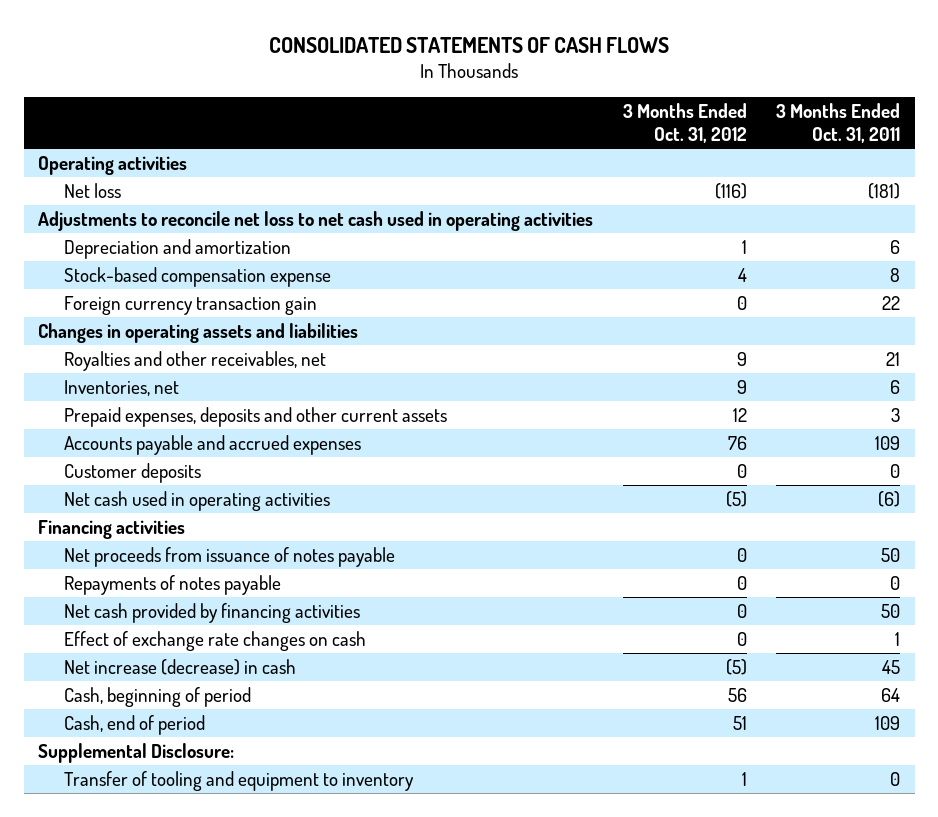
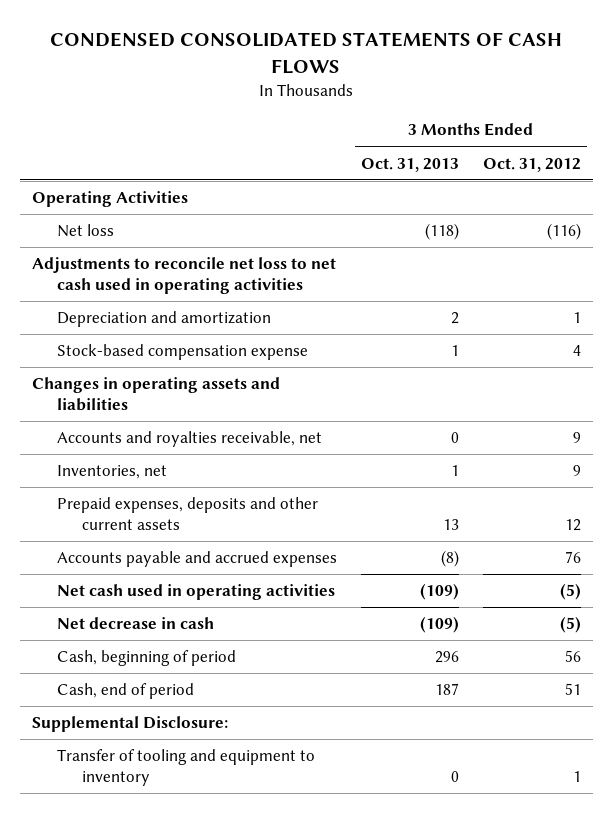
[269,36,670,53] CONSOLIDATED STATEMENTS OF CASH FLOWS -> [50,32,563,74] CONDENSED CONSOLIDATED STATEMENTS OF CASH FLOWS
[775,103,900,144] 3 Months Ended Oct. 31, 2011 -> none
none -> [360,157,459,172] Oct. 31, 2013
[38,155,188,175] Operating activities -> [31,191,188,208] Operating Activities
[64,295,318,315] Foreign currency transaction gain -> none
[64,350,327,371] Royalties and other receivables, net -> [57,431,323,448] Accounts and royalties receivable, net
[64,462,202,483] Customer deposits -> none
[38,519,186,539] Financing activities -> none
[64,546,396,567] Net proceeds from issuance of notes payable -> none
[64,574,282,595] Repayments of notes payable -> none
[64,602,361,623] Net cash provided by financing activities -> none
[64,630,367,651] Effect of exchange rate changes on cash -> none
[64,658,297,675] Net increase (decrease) in cash -> [57,617,215,630] Net decrease in cash

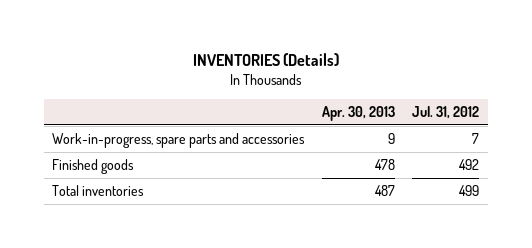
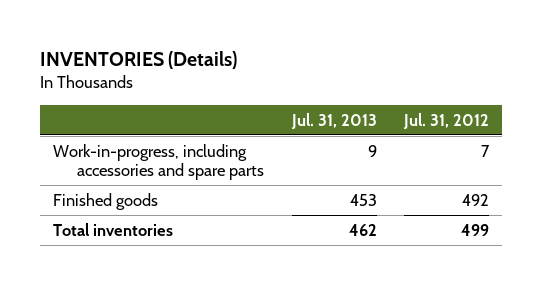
[321,105,395,121] Apr. 30, 2013 -> none
none -> [290,112,377,129] Jul. 31, 2013
[52,133,306,149] Work-in-progress, spare parts and accessories -> [53,143,265,180] Work-in-progress, including accessories and spare parts

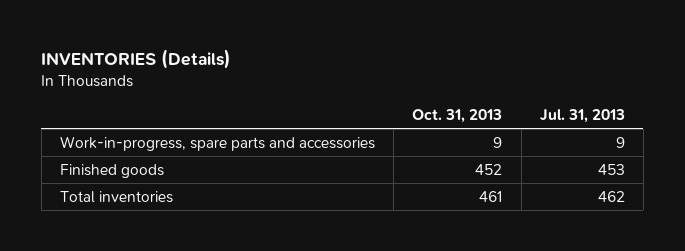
[402,112,489,129] Jul. 31, 2012 -> none
none -> [412,108,503,123] Oct. 31, 2013
[53,143,265,180] Work-in-progress, including accessories and spare parts -> [60,135,376,151] Work-in-progress, spare parts and accessories

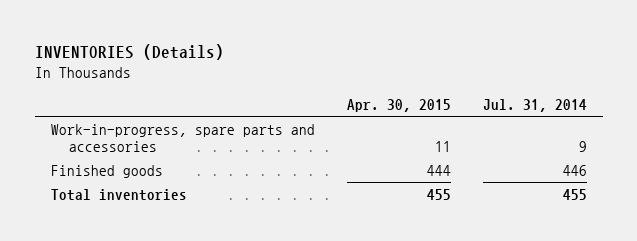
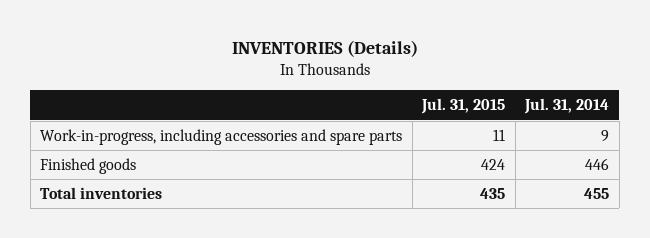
[346,98,451,112] Apr. 30, 2015 -> none
none -> [421,98,506,115] Jul. 31, 2015
[50,123,315,152] Work-in-progress, spare parts and accessories -> [40,128,403,145] Work-in-progress, including accessories and spare parts

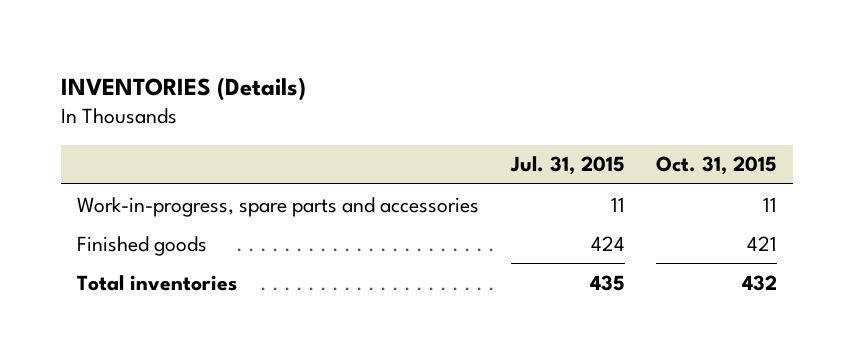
[524,98,610,115] Jul. 31, 2014 -> none
none -> [656,156,778,176] Oct. 31, 2015
[40,128,403,145] Work-in-progress, including accessories and spare parts -> [77,196,480,217] Work-in-progress, spare parts and accessories

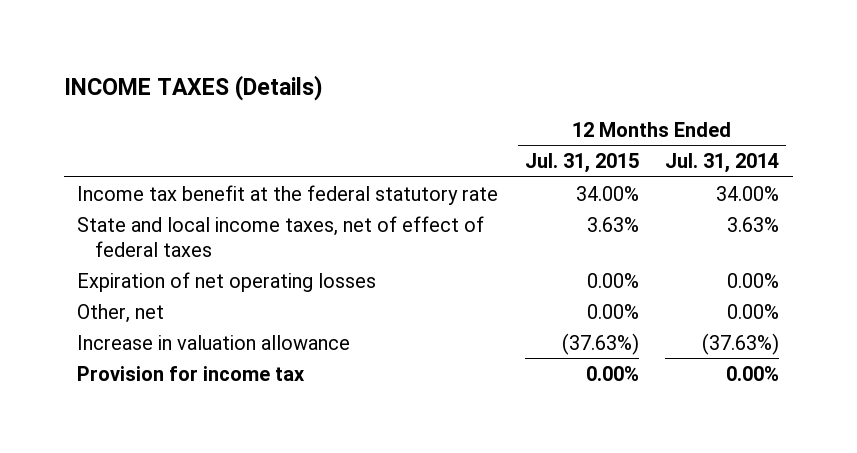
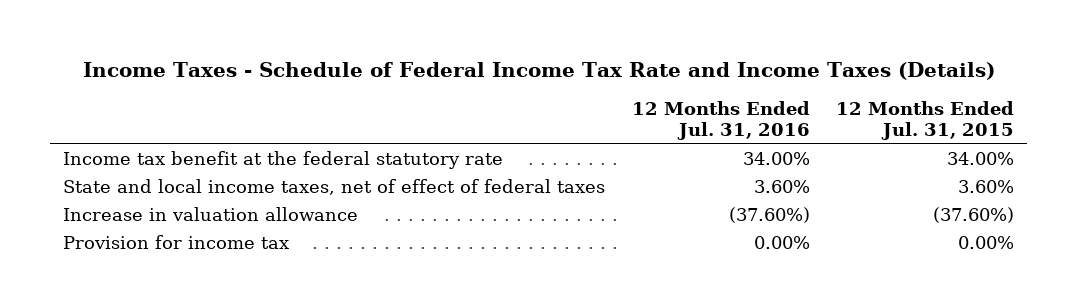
[63,74,323,101] INCOME TAXES (Details) -> [82,62,995,81] Income Taxes - Schedule of Federal Income Tax Rate and Income Taxes (Details)
[665,153,780,174] Jul. 31, 2014 -> none
none -> [631,101,810,141] 12 Months Ended Jul. 31, 2016
[77,271,377,292] Expiration of net operating losses -> none
[77,303,165,323] Other, net -> none
[586,216,639,232] 3.63% -> [957,180,1014,194] 3.60%
[561,332,639,355] (37.63%) -> [932,207,1014,224] (37.60%)

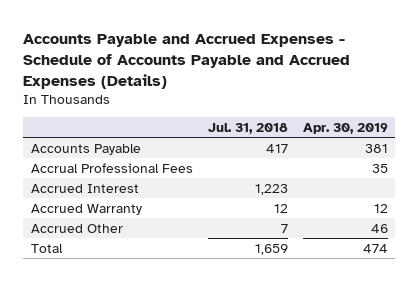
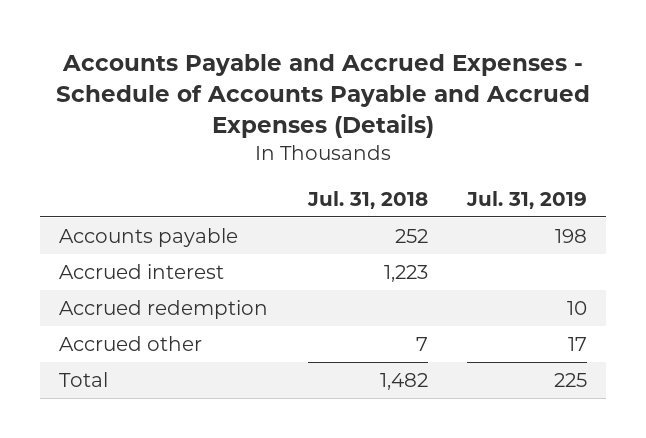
[302,122,388,134] Apr. 30, 2019 -> none
none -> [465,190,587,209] Jul. 31, 2019
[30,162,193,173] Accrual Professional Fees -> none
[30,203,142,215] Accrued Warranty -> none
[30,143,141,155] Accounts Payable -> [59,228,239,248] Accounts payable
[265,143,288,153] 417 -> [394,229,428,244] 252
[30,183,139,193] Accrued Interest -> [59,264,225,280] Accrued interest
none -> [59,300,269,320] Accrued redemption
[30,223,123,233] Accrued Other -> [59,336,203,352] Accrued other
[254,243,288,255] 1,659 -> [379,373,428,391] 1,482

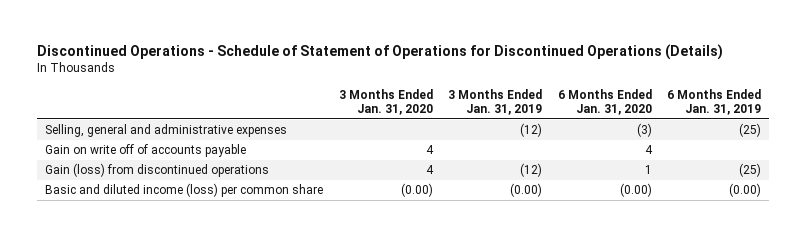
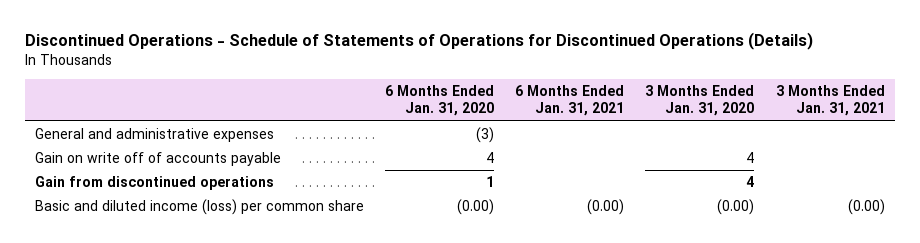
[37,44,724,61] Discontinued Operations - Schedule of Statement of Operations for Discontinued Operations (Details) -> [24,31,813,50] Discontinued Operations - Schedule of Statements of Operations for Discontinued Operations (Details)
[448,89,543,115] 3 Months Ended Jan. 31, 2019 -> none
[667,89,762,115] 6 Months Ended Jan. 31, 2019 -> none
none -> [515,84,625,117] 6 Months Ended Jan. 31, 2021
none -> [775,84,885,117] 3 Months Ended Jan. 31, 2021
[45,124,288,138] Selling, general and administrative expenses -> [35,128,275,143] General and administrative expenses
[45,163,270,178] Gain (loss) from discontinued operations -> [35,176,275,191] Gain from discontinued operations

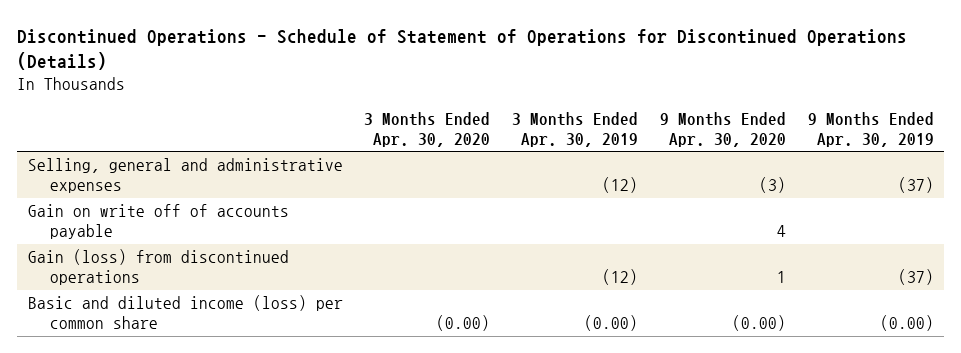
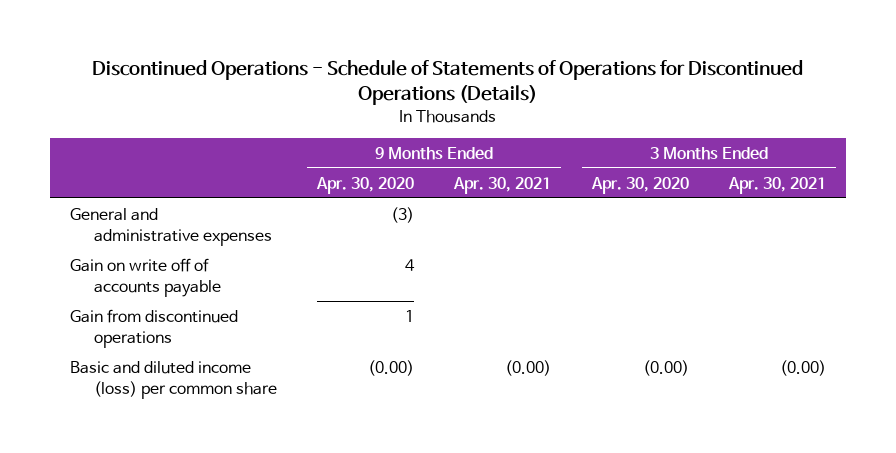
[16,28,907,71] Discontinued Operations - Schedule of Statement of Operations for Discontinued Operations (Details) -> [91,59,803,105] Discontinued Operations - Schedule of Statements of Operations for Discontinued Operations (Details)
[512,111,639,147] 3 Months Ended Apr. 30, 2019 -> none
[807,111,934,147] 9 Months Ended Apr. 30, 2019 -> none
none -> [453,176,552,194] Apr. 30, 2021
none -> [728,176,827,194] Apr. 30, 2021
[27,158,343,193] Selling, general and administrative expenses -> [69,207,272,246] General and administrative expenses
[27,249,289,285] Gain (loss) from discontinued operations -> [69,308,238,348] Gain from discontinued operations

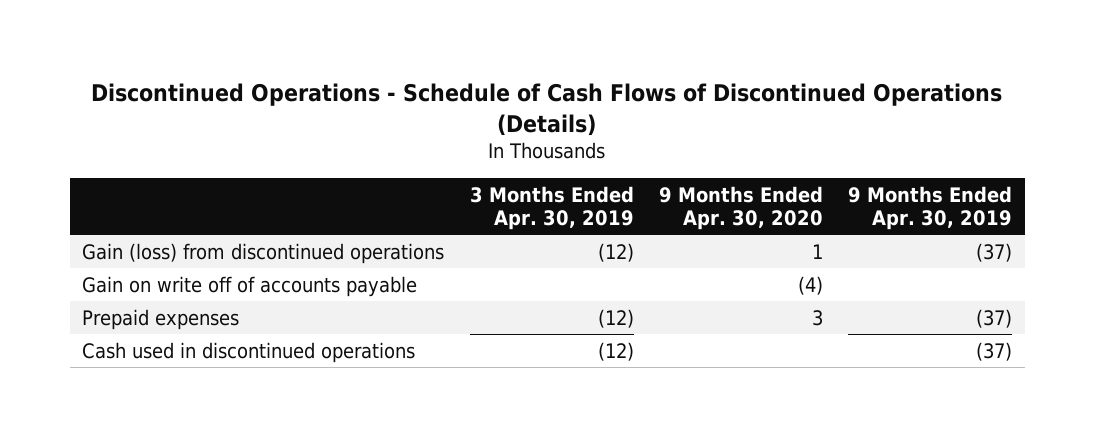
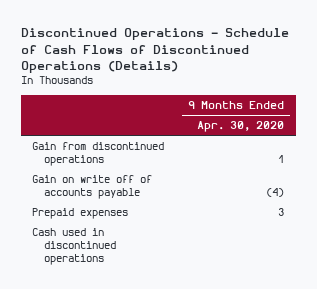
[469,186,634,231] 3 Months Ended Apr. 30, 2019 -> none
[848,186,1013,231] 9 Months Ended Apr. 30, 2019 -> none
[82,242,445,264] Gain (loss) from discontinued operations -> [32,142,165,166] Gain from discontinued operations

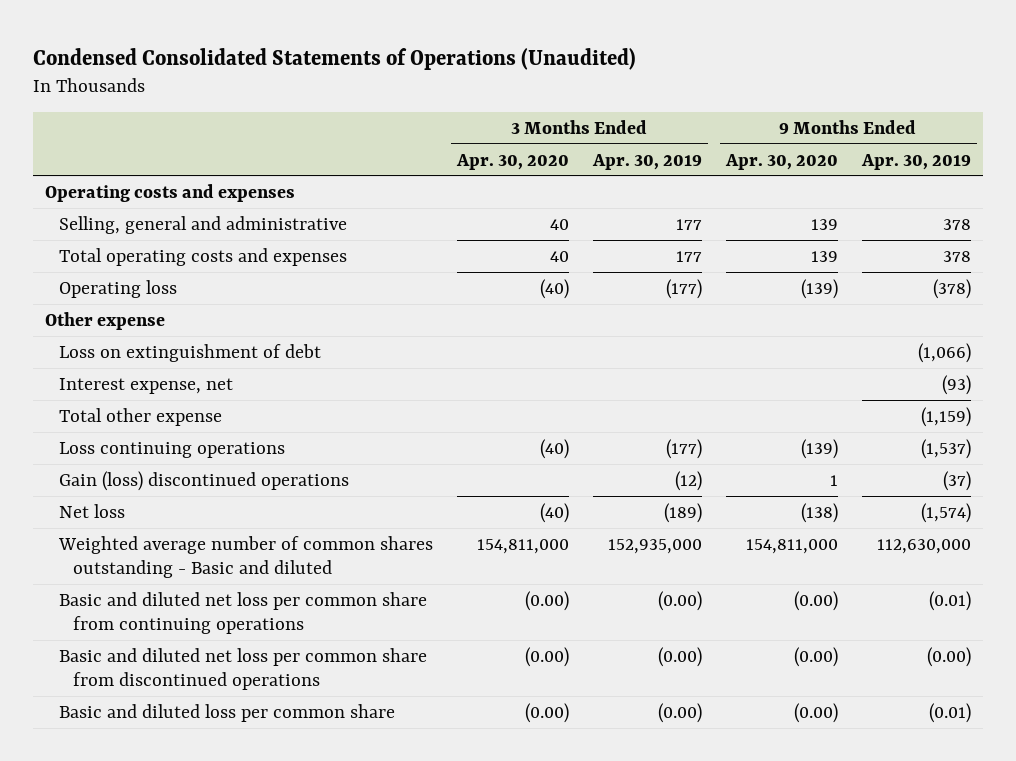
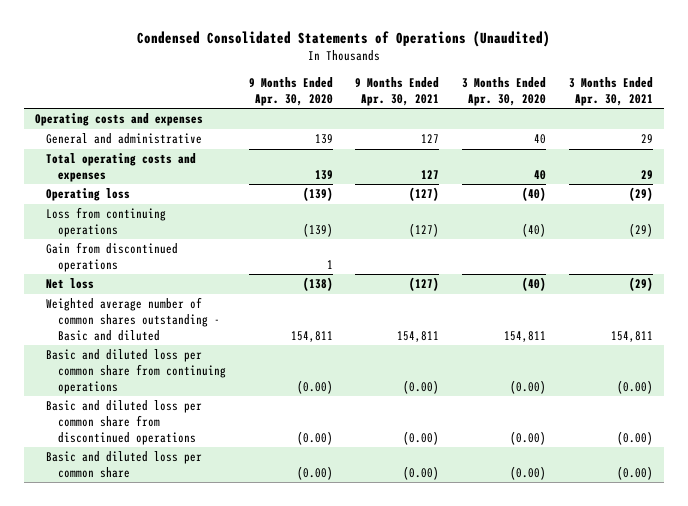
[591,153,702,170] Apr. 30, 2019 -> none
[860,153,971,170] Apr. 30, 2019 -> none
none -> [355,77,440,106] 9 Months Ended Apr. 30, 2021
none -> [569,77,654,106] 3 Months Ended Apr. 30, 2021
[59,215,348,234] Selling, general and administrative -> [46,133,203,145] General and administrative
[44,311,165,330] Other expense -> none
[59,343,322,362] Loss on extinguishment of debt -> none
[59,377,234,394] Interest expense, net -> none
[59,407,223,426] Total other expense -> none
[59,441,286,458] Loss continuing operations -> [46,207,167,238] Loss from continuing operations
[59,470,350,491] Gain (loss) discontinued operations -> [46,242,179,273] Gain from discontinued operations
[477,538,570,554] 154,811,000 -> [504,330,547,342] 154,811
[745,538,838,554] 154,811,000 -> [290,330,333,342] 154,811
[59,591,428,635] Basic and diluted net loss per common share from continuing operations -> [46,349,226,394] Basic and diluted loss per common share from continuing operations
[59,647,428,691] Basic and diluted net loss per common share from discontinued operations -> [46,400,203,445] Basic and diluted loss per common share from discontinued operations

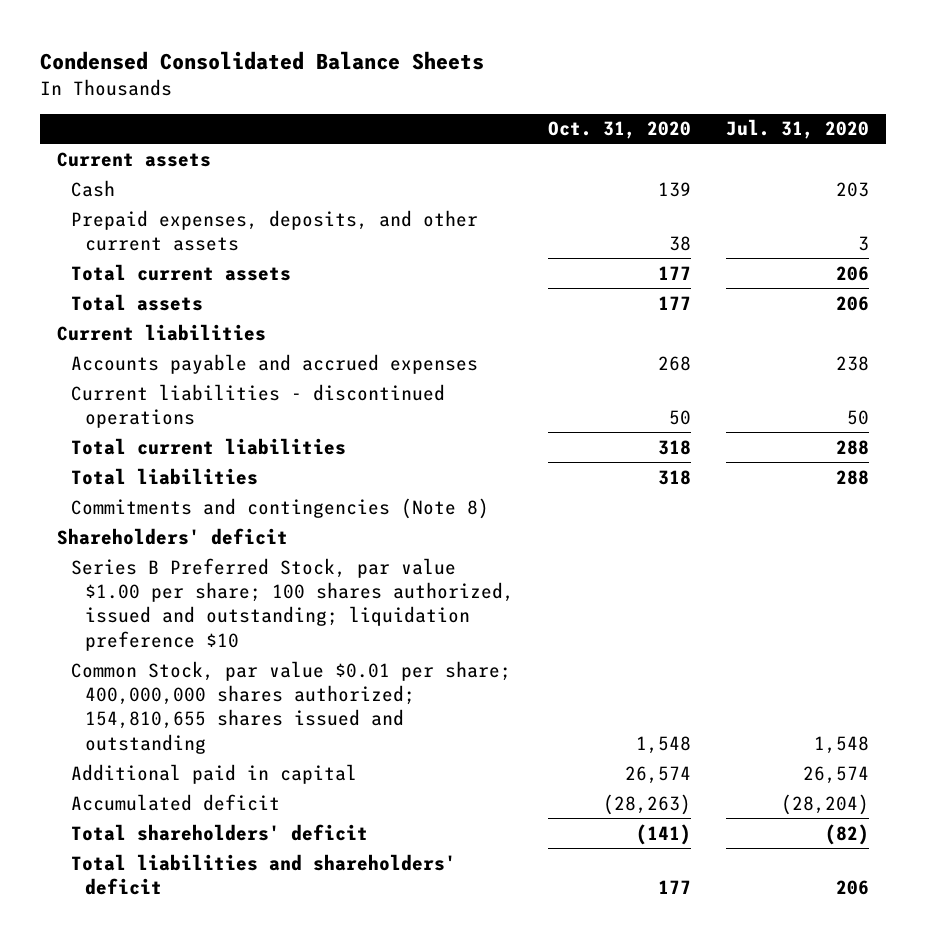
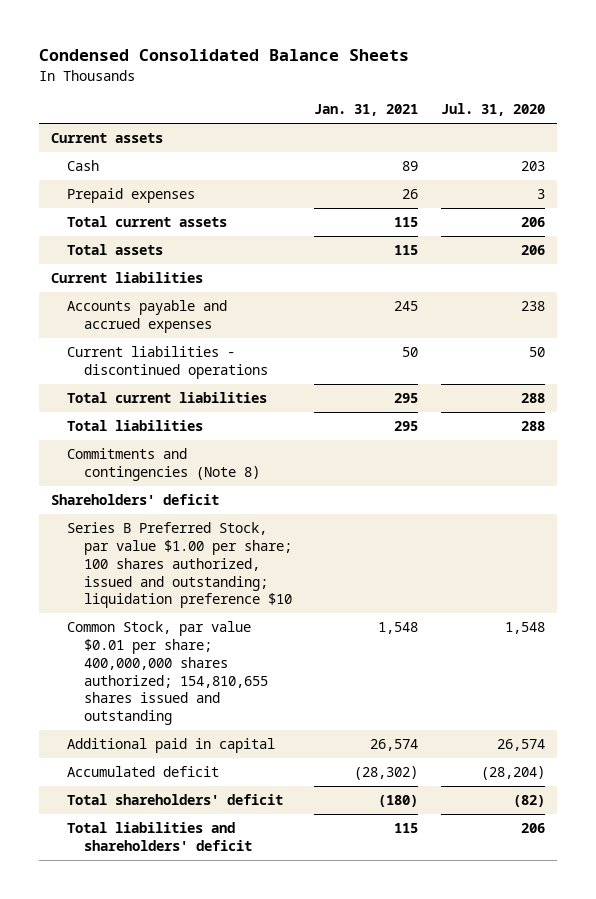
[548,121,692,140] Oct. 31, 2020 -> none
none -> [314,104,419,117] Jan. 31, 2021
[71,209,479,251] Prepaid expenses, deposits, and other current assets -> none
none -> [67,188,196,204] Prepaid expenses

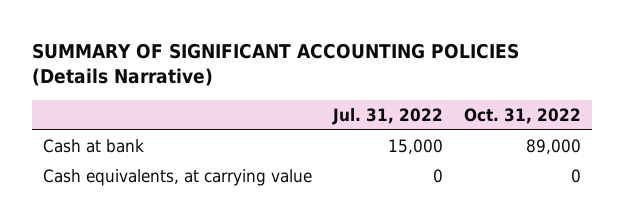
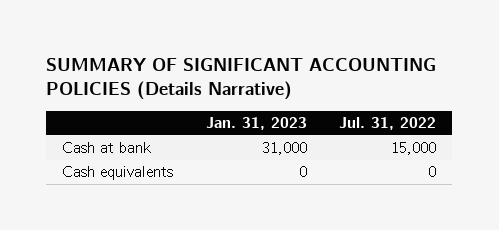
[464,107,582,124] Oct. 31, 2022 -> none
none -> [205,117,307,131] Jan. 31, 2023
[42,169,312,187] Cash equivalents, at carrying value -> [62,166,174,181] Cash equivalents

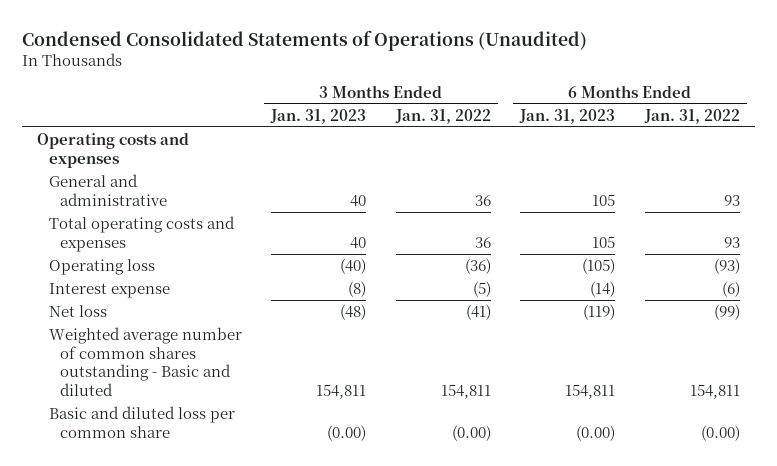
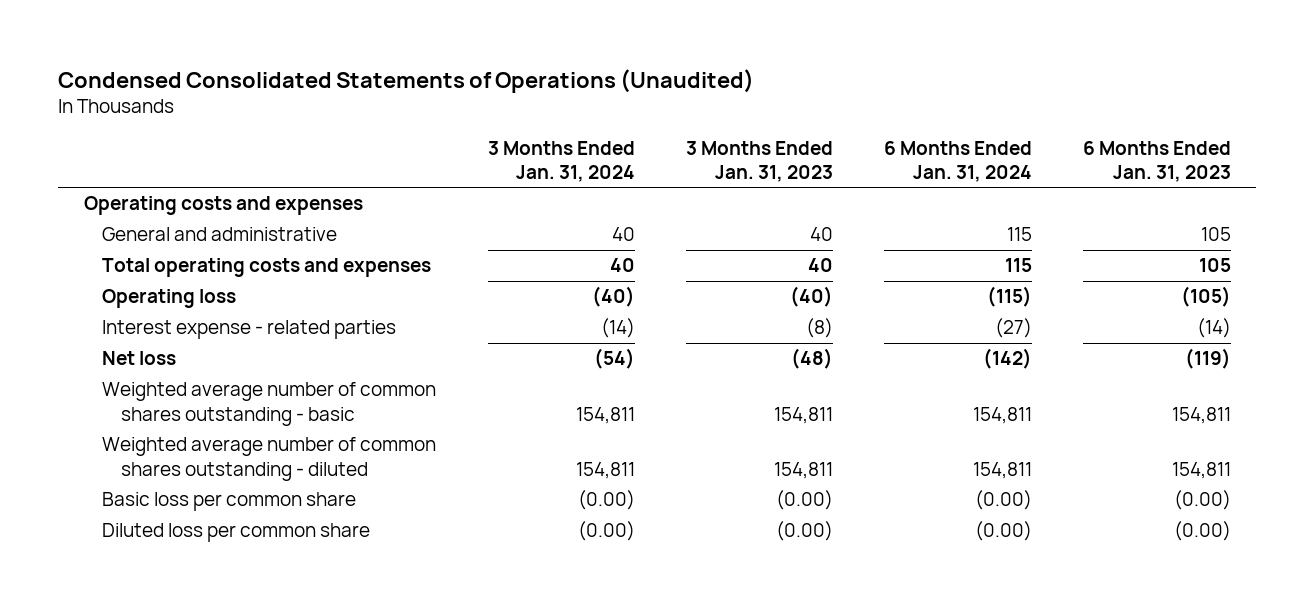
[394,108,491,124] Jan. 31, 2022 -> none
[643,108,740,124] Jan. 31, 2022 -> none
none -> [487,140,635,183] 3 Months Ended Jan. 31, 2024
none -> [883,140,1032,183] 6 Months Ended Jan. 31, 2024
[48,282,170,298] Interest expense -> [102,320,397,340] Interest expense - related parties
[48,326,242,396] Weighted average number of common shares outstanding - Basic and diluted -> [102,382,437,426] Weighted average number of common shares outstanding - basic
none -> [102,437,437,481] Weighted average number of common shares outstanding - diluted
[48,405,235,438] Basic and diluted loss per common share -> [102,492,357,512] Basic loss per common share
none -> [102,523,371,543] Diluted loss per common share

